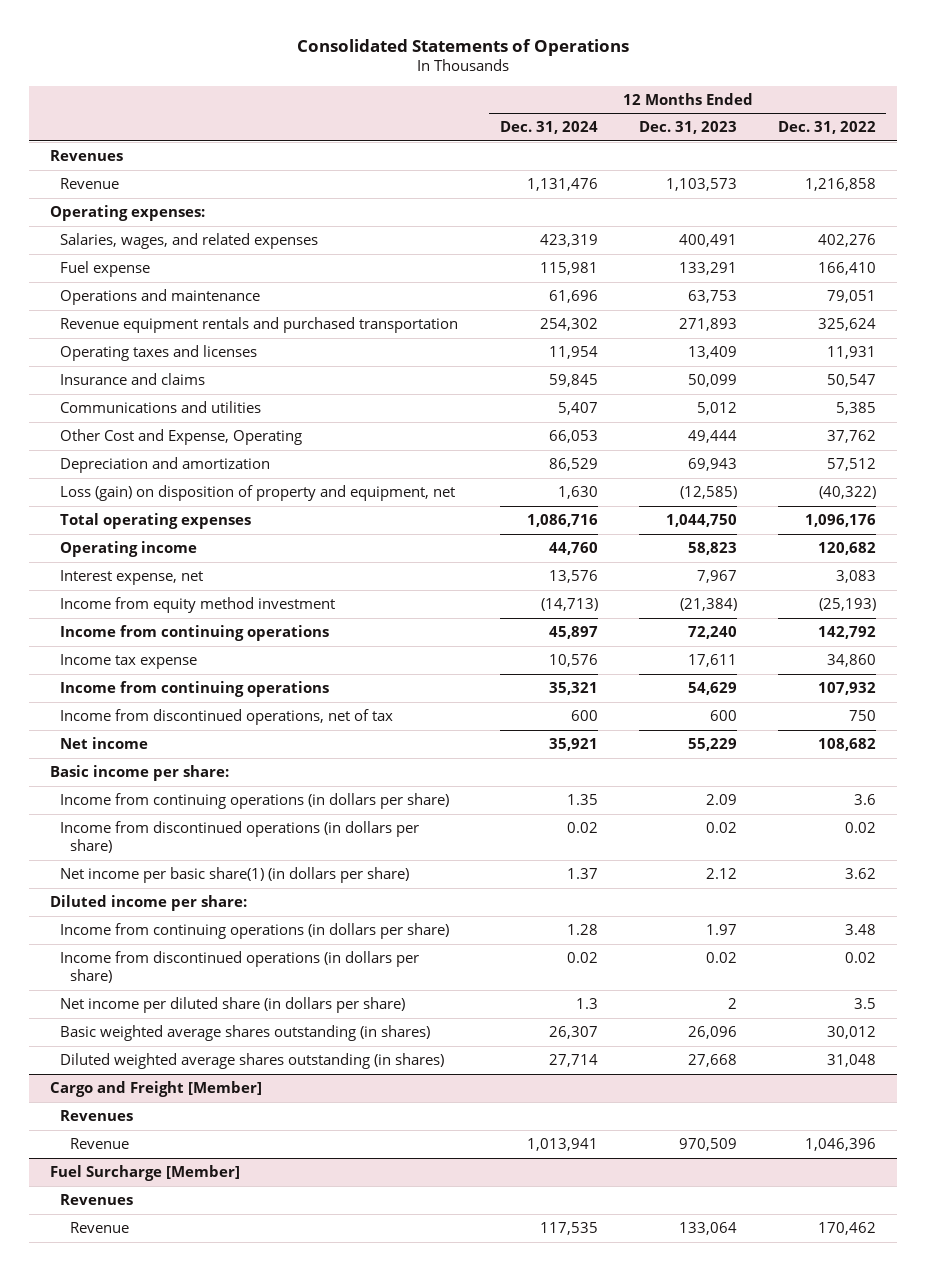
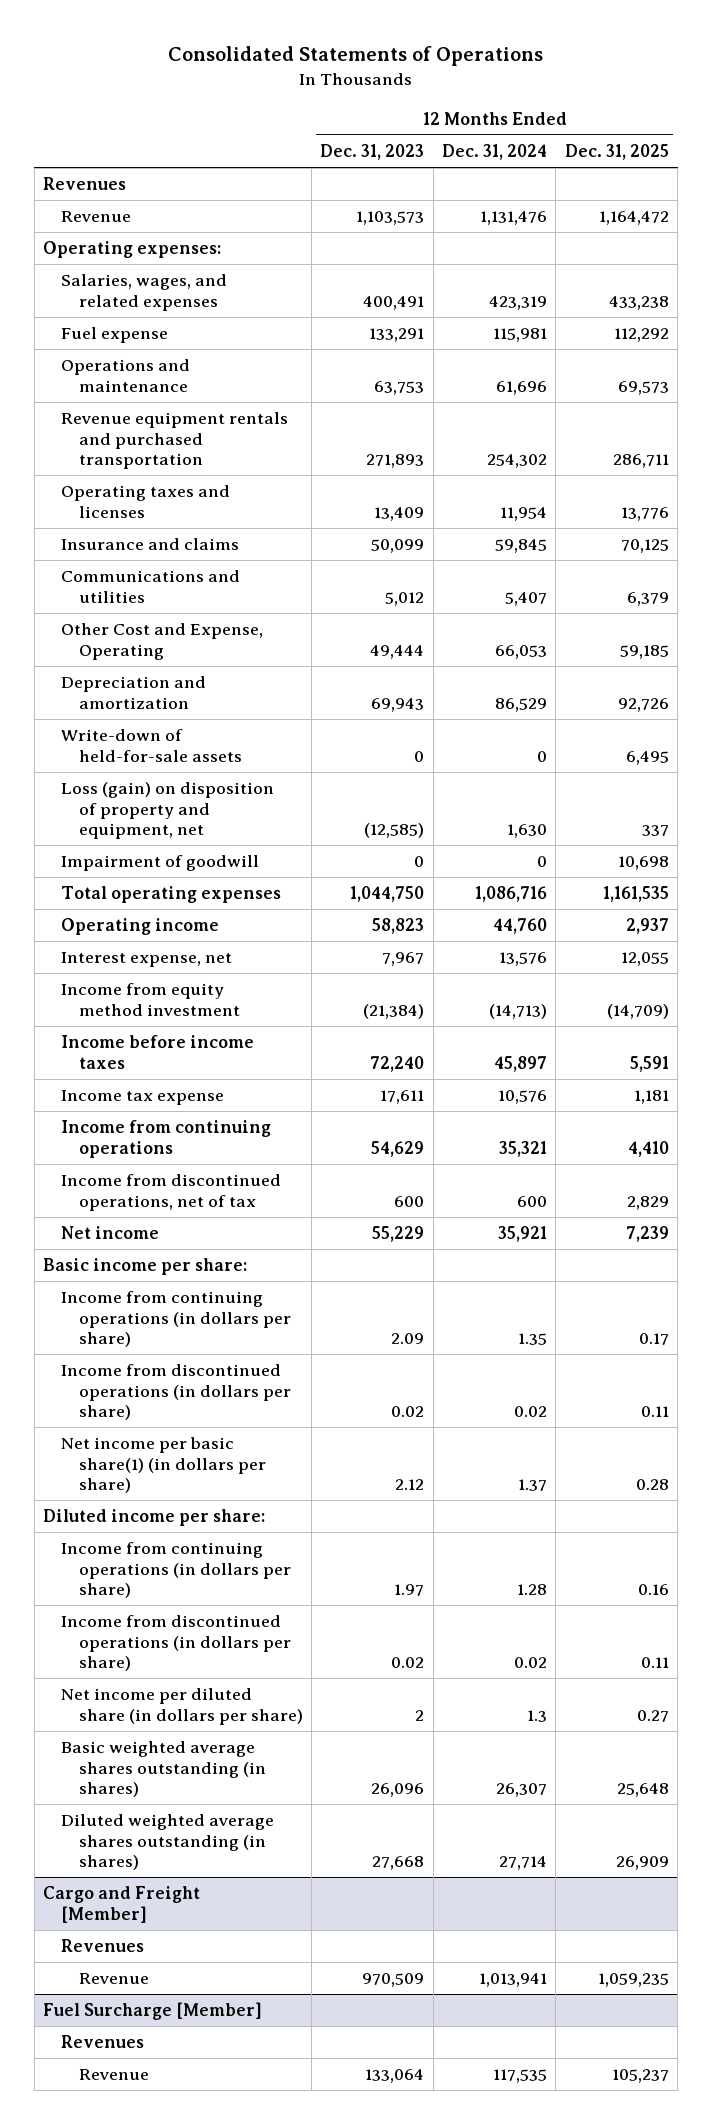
[778,121,877,135] Dec. 31, 2022 -> none
none -> [564,144,669,161] Dec. 31, 2025
none -> [60,729,242,762] Write-down of held-for-sale assets
none -> [60,855,259,872] Impairment of goodwill
[60,624,330,641] Income from continuing operations -> [60,1035,254,1069] Income before income taxes

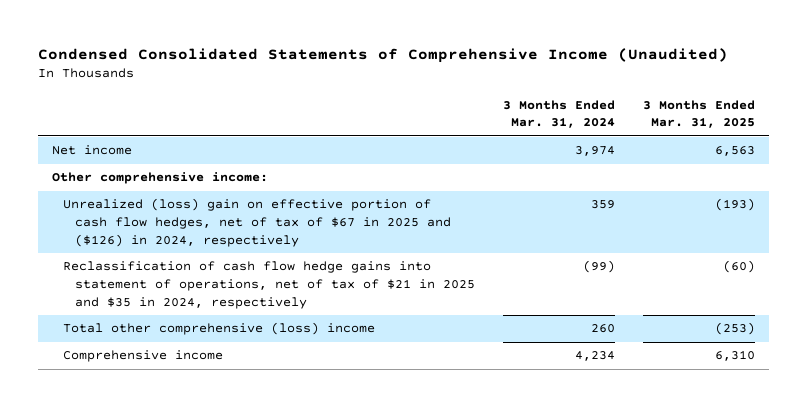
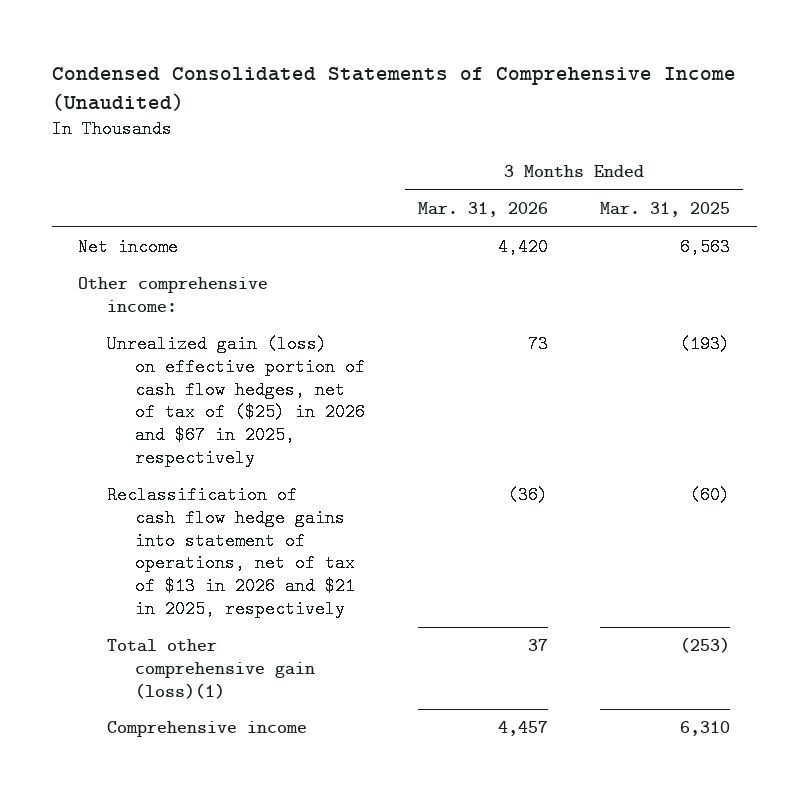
[503,99,616,129] 3 Months Ended Mar. 31, 2024 -> none
none -> [417,201,548,217] Mar. 31, 2026
[63,198,452,247] Unrealized (loss) gain on effective portion of cash flow hedges, net of tax of $67 in 2025 and ($126) in 2024, respectively -> [106,335,366,468] Unrealized gain (loss) on effective portion of cash flow hedges, net of tax of ($25) in 2026 and $67 in 2025, respectively
[63,261,476,309] Reclassification of cash flow hedge gains into statement of operations, net of tax of $21 in 2025 and $35 in 2024, respectively -> [106,486,356,619] Reclassification of cash flow hedge gains into statement of operations, net of tax of $13 in 2026 and $21 in 2025, respectively
[63,322,376,336] Total other comprehensive (loss) income -> [106,639,316,699] Total other comprehensive gain (loss)(1)

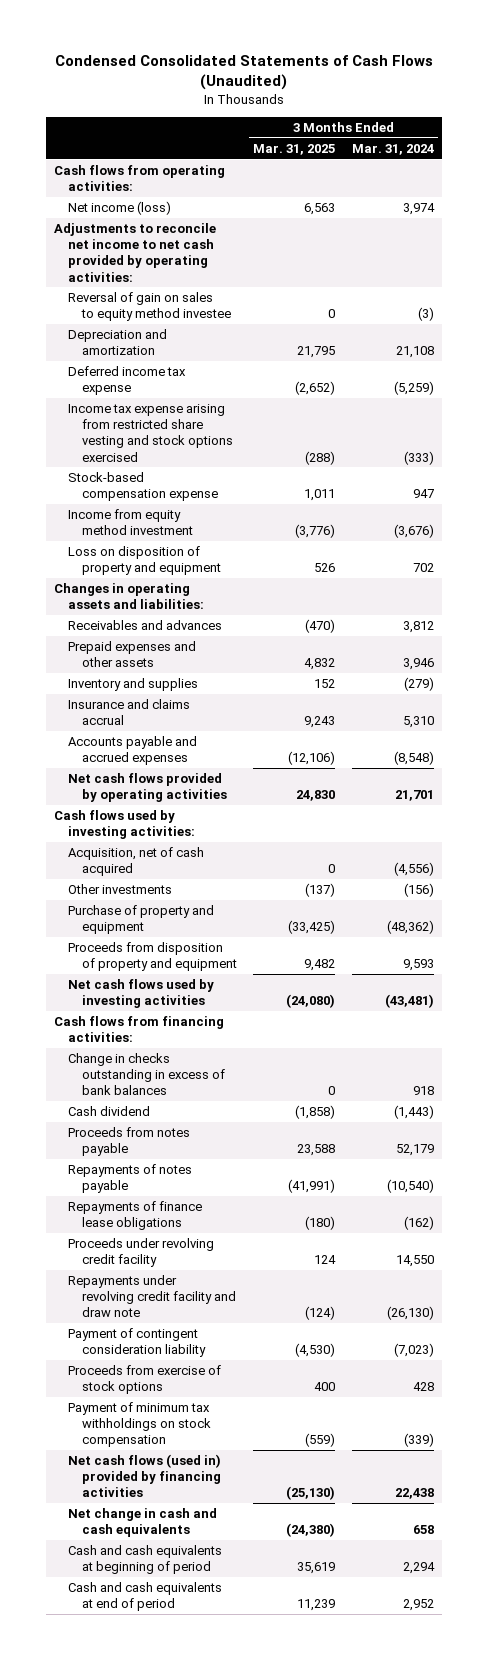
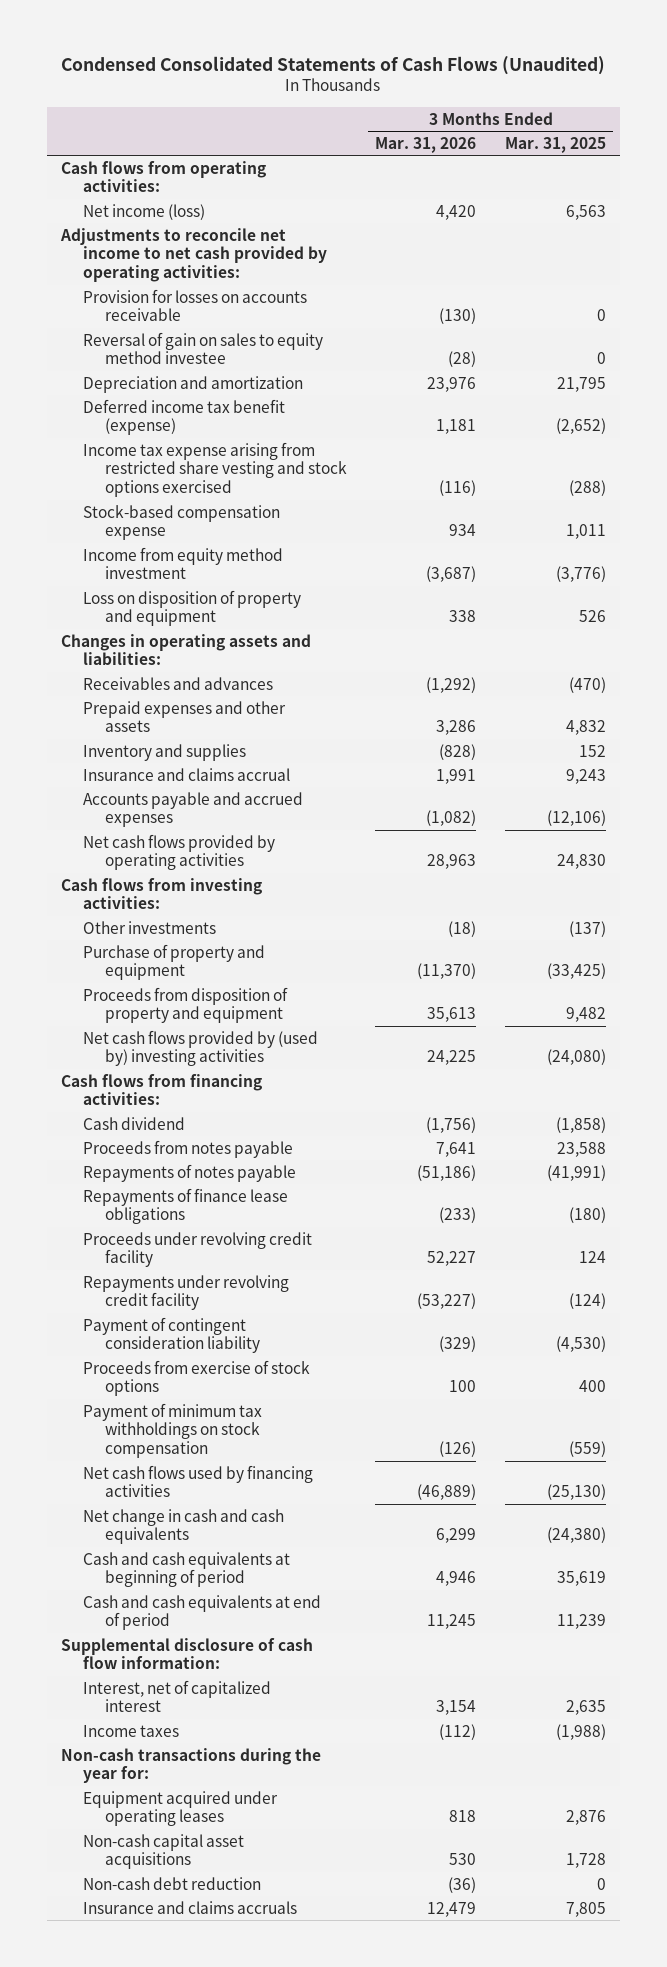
[352,144,435,156] Mar. 31, 2024 -> none
none -> [375,136,477,153] Mar. 31, 2026
none -> [82,288,307,322] Provision for losses on accounts receivable
[67,366,186,396] Deferred income tax expense -> [82,398,285,436] Deferred income tax benefit (expense)
[67,847,204,877] Acquisition, net of cash acquired -> none
[53,810,195,840] Cash flows used by investing activities: -> [61,877,263,910] Cash flows from investing activities:
[67,979,214,1009] Net cash flows used by investing activities -> [82,1029,318,1067] Net cash flows provided by (used by) investing activities
[67,1053,225,1096] Change in checks outstanding in excess of bank balances -> none
[67,1275,236,1318] Repayments under revolving credit facility and draw note -> [82,1274,289,1311] Repayments under revolving credit facility
[67,1454,221,1498] Net cash flows (used in) provided by financing activities -> [82,1464,313,1498] Net cash flows used by financing activities
none -> [61,1637,314,1670] Supplemental disclosure of cash flow information:
none -> [82,1679,271,1713] Interest, net of capitalized interest
none -> [82,1724,179,1737] Income taxes
none -> [61,1747,322,1784] Non-cash transactions during the year for:
none -> [82,1790,278,1827] Equipment acquired under operating leases
none -> [82,1833,244,1870] Non-cash capital asset acquisitions
none -> [82,1876,261,1890] Non-cash debt reduction
none -> [82,1900,297,1914] Insurance and claims accruals

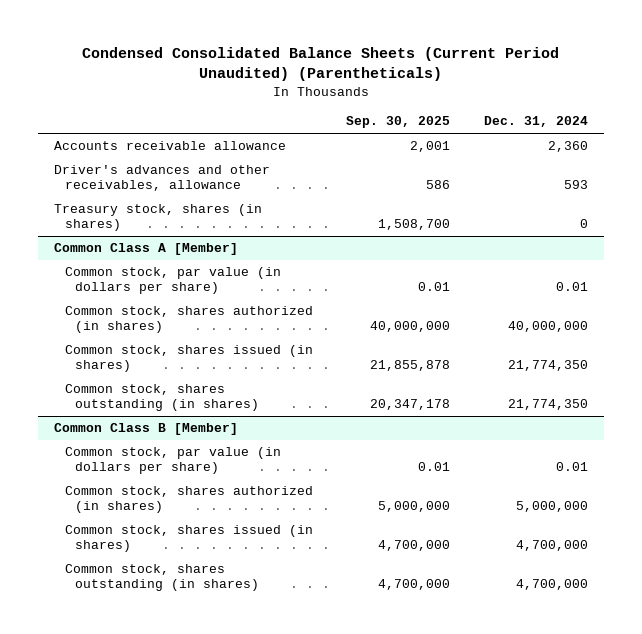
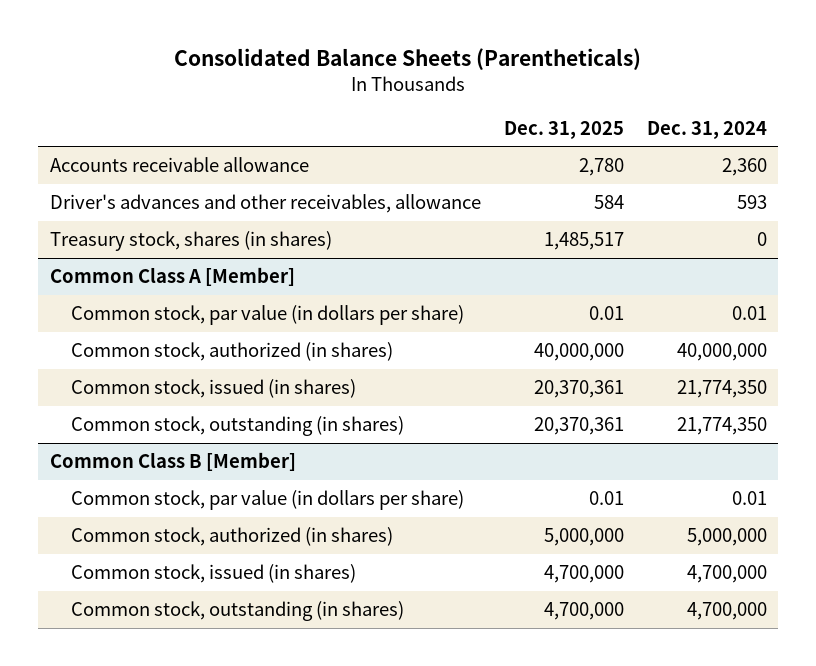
[82,46,560,82] Condensed Consolidated Balance Sheets (Current Period Unaudited) (Parentheticals) -> [174,48,642,71] Consolidated Balance Sheets (Parentheticals)
[346,116,451,129] Sep. 30, 2025 -> none
none -> [503,120,624,139] Dec. 31, 2025
[64,306,313,334] Common stock, shares authorized (in shares) -> [71,342,394,362] Common stock, authorized (in shares)
[64,345,313,373] Common stock, shares issued (in shares) -> [71,379,357,399] Common stock, issued (in shares)
[64,384,260,412] Common stock, shares outstanding (in shares) -> [71,416,405,437] Common stock, outstanding (in shares)
[64,486,313,514] Common stock, shares authorized (in shares) -> [71,527,394,547] Common stock, authorized (in shares)
[64,525,313,553] Common stock, shares issued (in shares) -> [71,564,357,584] Common stock, issued (in shares)
[64,564,260,592] Common stock, shares outstanding (in shares) -> [71,601,405,622] Common stock, outstanding (in shares)

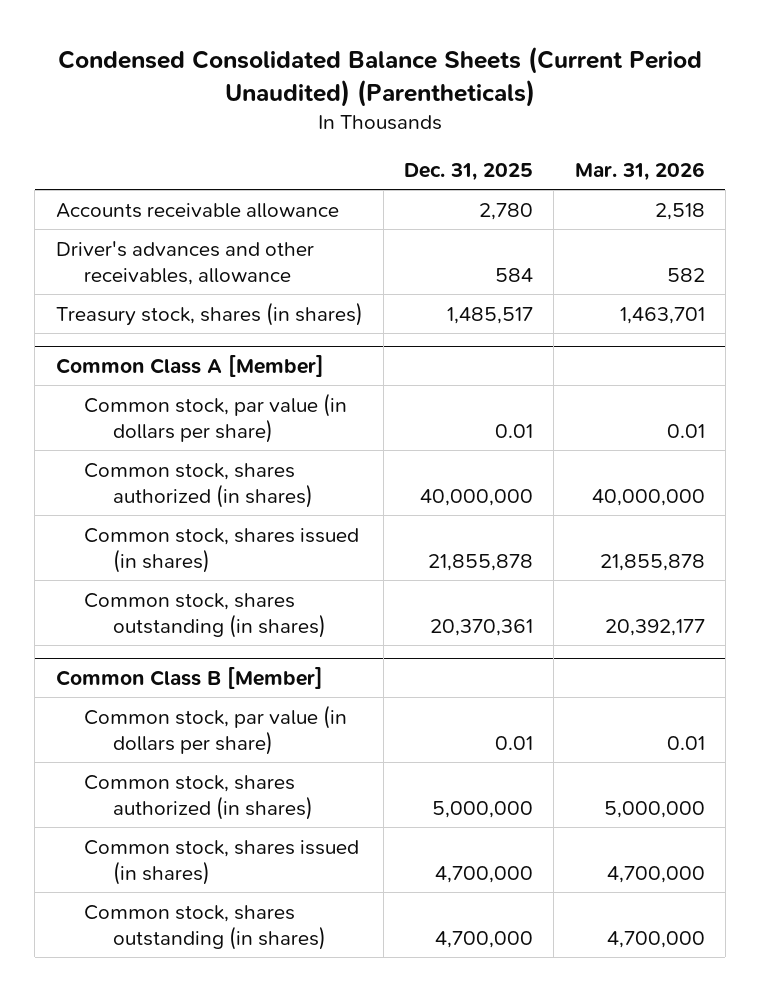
[174,48,642,71] Consolidated Balance Sheets (Parentheticals) -> [58,45,703,107] Condensed Consolidated Balance Sheets (Current Period Unaudited) (Parentheticals)
[646,120,767,139] Dec. 31, 2024 -> none
none -> [574,162,705,182] Mar. 31, 2026
[71,342,394,362] Common stock, authorized (in shares) -> [84,462,313,509] Common stock, shares authorized (in shares)
[71,379,357,399] Common stock, issued (in shares) -> [84,527,360,574] Common stock, shares issued (in shares)
[533,380,624,399] 20,370,361 -> [428,554,534,572] 21,855,878
[71,416,405,437] Common stock, outstanding (in shares) -> [84,592,326,639] Common stock, shares outstanding (in shares)
[71,527,394,547] Common stock, authorized (in shares) -> [84,774,313,821] Common stock, shares authorized (in shares)
[71,564,357,584] Common stock, issued (in shares) -> [84,839,360,886] Common stock, shares issued (in shares)
[71,601,405,622] Common stock, outstanding (in shares) -> [84,904,326,951] Common stock, shares outstanding (in shares)

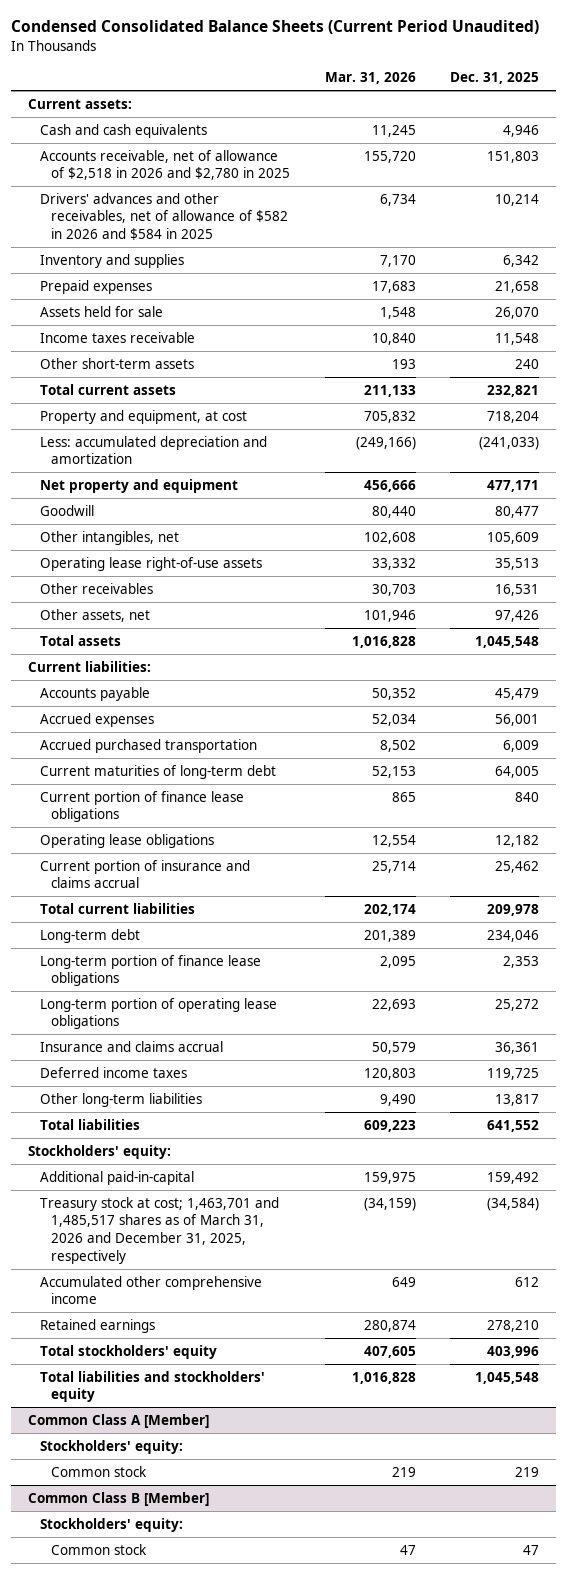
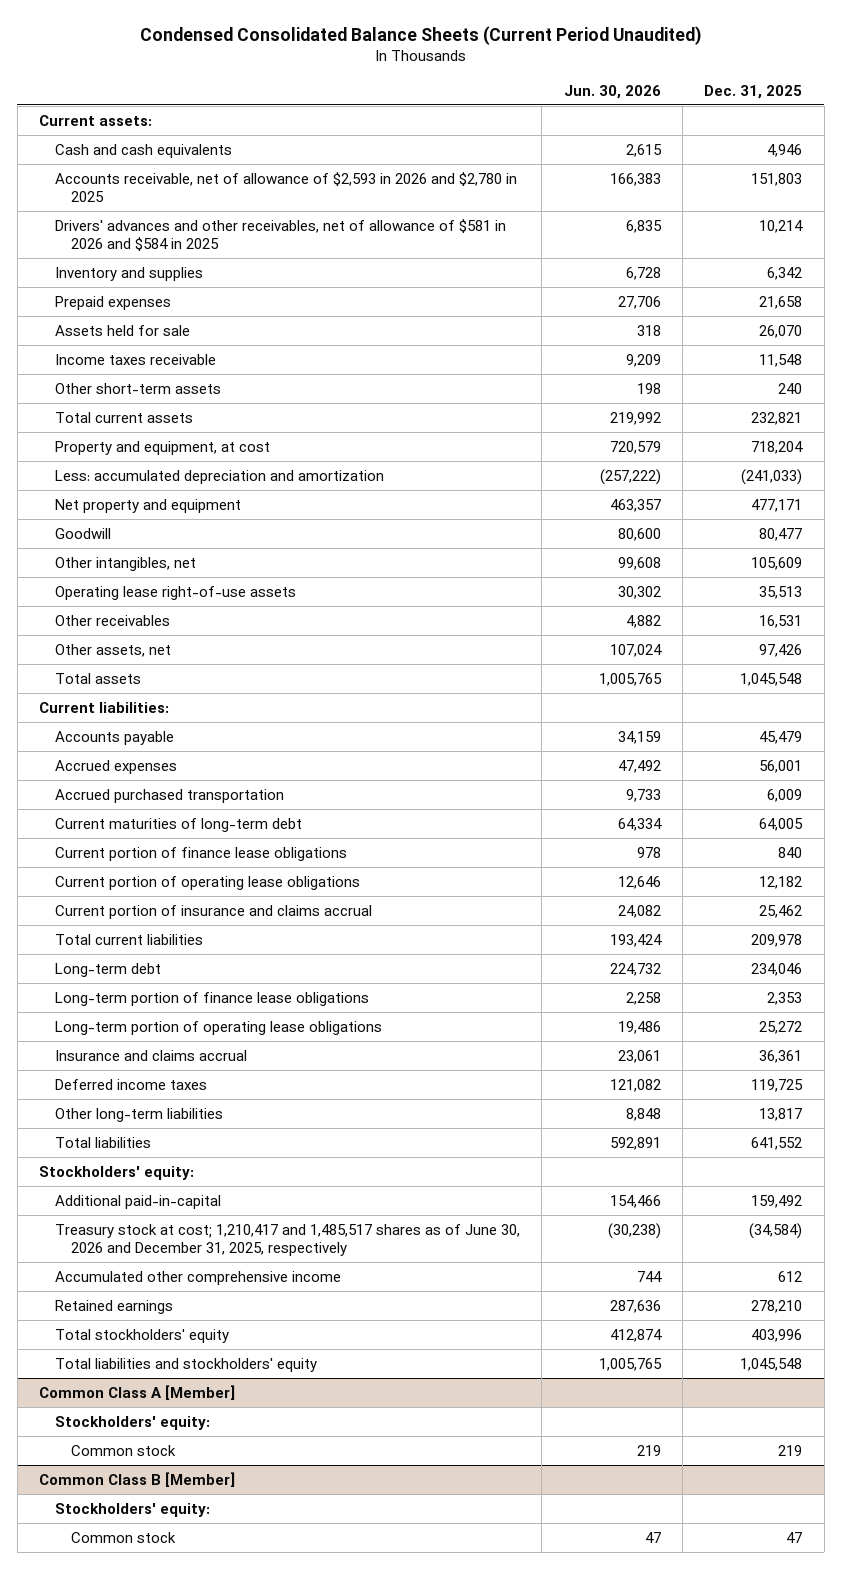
[324,72,416,85] Mar. 31, 2026 -> none
none -> [563,84,661,99] Jun. 30, 2026
[39,149,291,181] Accounts receivable, net of allowance of $2,518 in 2026 and $2,780 in 2025 -> [55,171,518,202] Accounts receivable, net of allowance of $2,593 in 2026 and $2,780 in 2025
[39,192,289,241] Drivers' advances and other receivables, net of allowance of $582 in 2026 and $584 in 2025 -> [55,218,507,251] Drivers' advances and other receivables, net of allowance of $581 in 2026 and $584 in 2025
[39,833,214,848] Operating lease obligations -> [55,875,361,890] Current portion of operating lease obligations
[39,1196,279,1264] Treasury stock at cost; 1,463,701 and 1,485,517 shares as of March 31, 2026 and December 31, 2025, respectively -> [55,1223,521,1256] Treasury stock at cost; 1,210,417 and 1,485,517 shares as of June 30, 2026 and December 31, 2025, respectively

